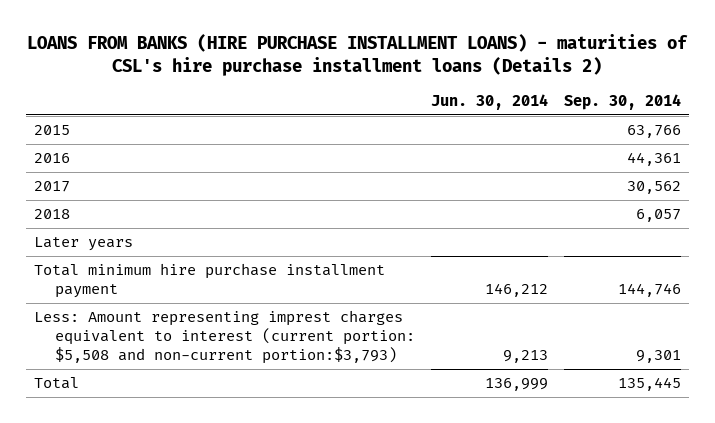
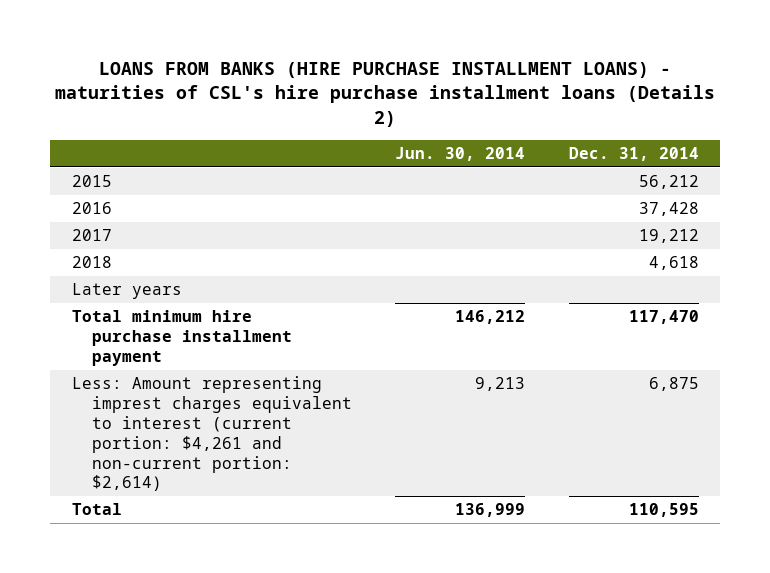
[563,94,681,111] Sep. 30, 2014 -> none
none -> [568,147,699,162] Dec. 31, 2014
[33,310,415,364] Less: Amount representing imprest charges equivalent to interest (current portion: $5,508 and non-current portion:$3,793) -> [71,376,353,492] Less: Amount representing imprest charges equivalent to interest (current portion: $4,261 and non-current portion: $2,614)

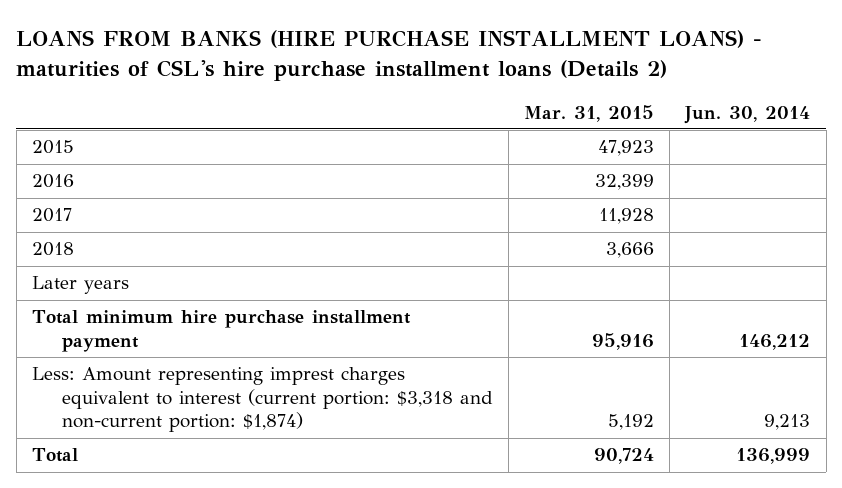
[568,147,699,162] Dec. 31, 2014 -> none
none -> [524,104,655,122] Mar. 31, 2015
[71,376,353,492] Less: Amount representing imprest charges equivalent to interest (current portion: $4,261 and non-current portion: $2,614) -> [32,367,493,433] Less: Amount representing imprest charges equivalent to interest (current portion: $3,318 and non-current portion: $1,874)

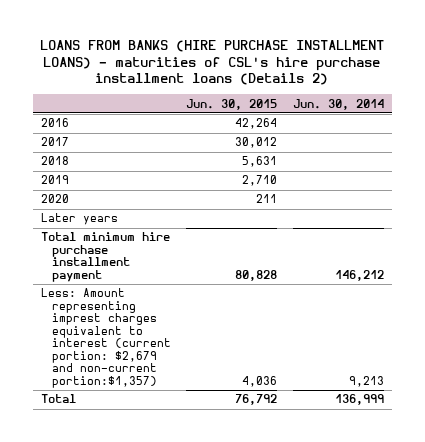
[524,104,655,122] Mar. 31, 2015 -> none
none -> [186,98,278,110] Jun. 30, 2015
[32,140,75,155] 2015 -> none
none -> [40,175,69,185] 2019
none -> [40,194,69,204] 2020
[32,367,493,433] Less: Amount representing imprest charges equivalent to interest (current portion: $3,318 and non-current portion: $1,874) -> [40,288,171,388] Less: Amount representing imprest charges equivalent to interest (current portion: $2,679 and non-current portion:$1,357)

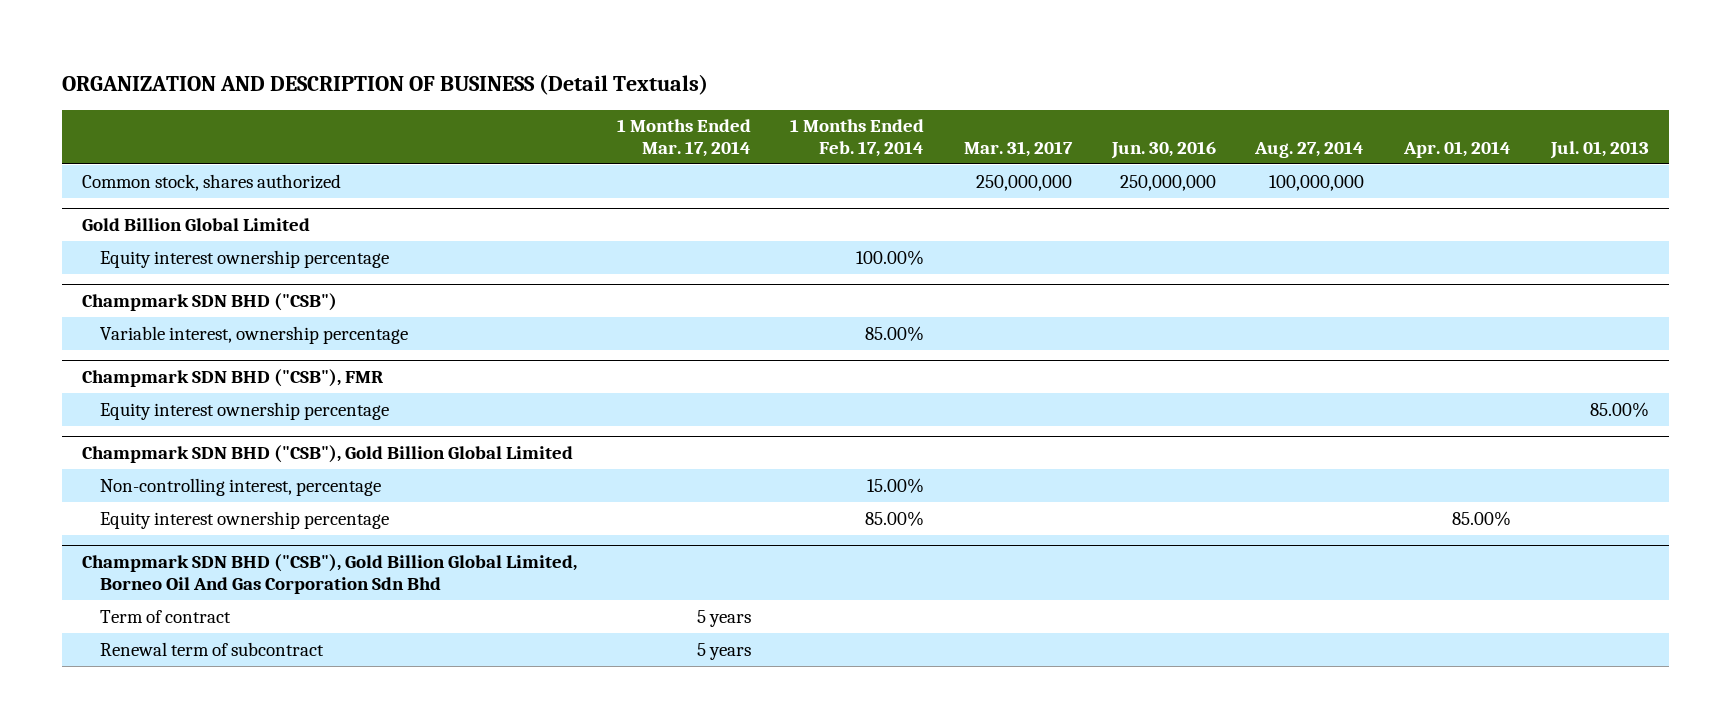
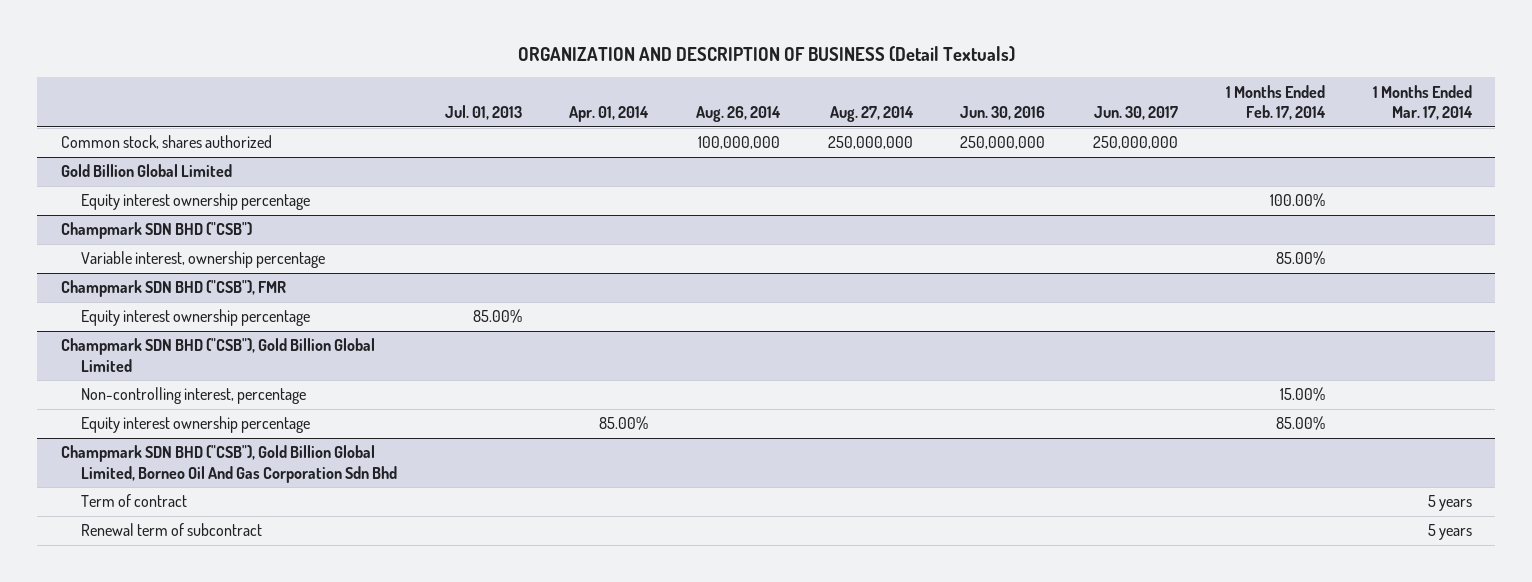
[964,140,1074,157] Mar. 31, 2017 -> none
none -> [696,106,782,123] Aug. 26, 2014
none -> [1094,106,1179,121] Jun. 30, 2017
[1269,174,1365,191] 100,000,000 -> [827,136,913,150] 250,000,000

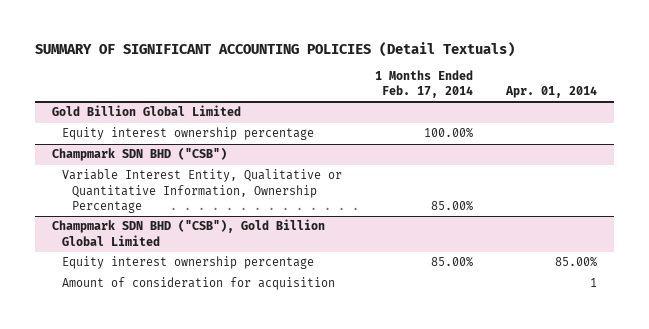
[518,46,1016,63] ORGANIZATION AND DESCRIPTION OF BUSINESS (Detail Textuals) -> [35,41,516,57] SUMMARY OF SIGNIFICANT ACCOUNTING POLICIES (Detail Textuals)
[444,105,522,121] Jul. 01, 2013 -> none
[696,106,782,123] Aug. 26, 2014 -> none
[829,106,914,123] Aug. 27, 2014 -> none
[960,106,1046,121] Jun. 30, 2016 -> none
[1094,106,1179,121] Jun. 30, 2017 -> none
[1372,84,1473,121] 1 Months Ended Mar. 17, 2014 -> none
[60,135,272,150] Common stock, shares authorized -> none
[60,280,286,298] Champmark SDN BHD ("CSB"), FMR -> none
[81,309,311,327] Equity interest ownership percentage -> none
[81,251,326,269] Variable interest, ownership percentage -> [62,169,343,213] Variable Interest Entity, Qualitative or Quantitative Information, Ownership Percentage
[81,387,307,405] Non-controlling interest, percentage -> none
[60,445,398,483] Champmark SDN BHD ("CSB"), Gold Billion Global Limited, Borneo Oil And Gas Corporation Sdn Bhd -> none
[81,494,188,508] Term of contract -> none
[81,523,263,537] Renewal term of subcontract -> none
none -> [62,277,336,291] Amount of consideration for acquisition

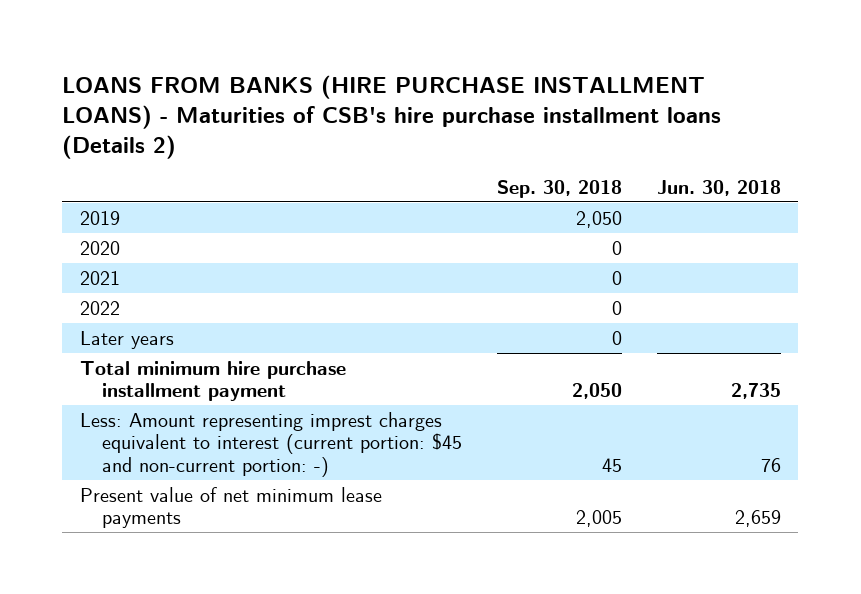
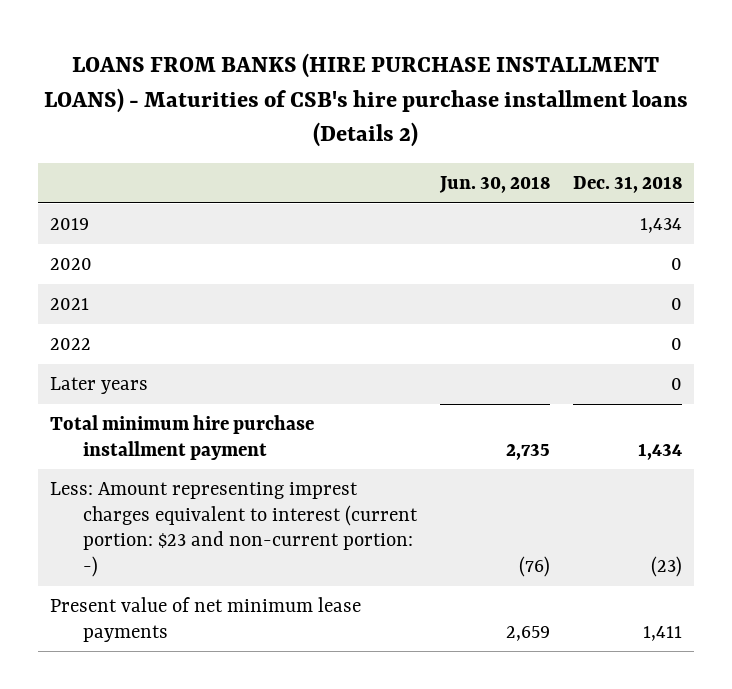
[497,179,623,198] Sep. 30, 2018 -> none
none -> [573,176,683,194] Dec. 31, 2018
[79,411,463,477] Less: Amount representing imprest charges equivalent to interest (current portion: $45 and non-current portion: -) -> [49,482,418,578] Less: Amount representing imprest charges equivalent to interest (current portion: $23 and non-current portion: -)
[760,457,781,472] 76 -> [518,556,550,578] (76)

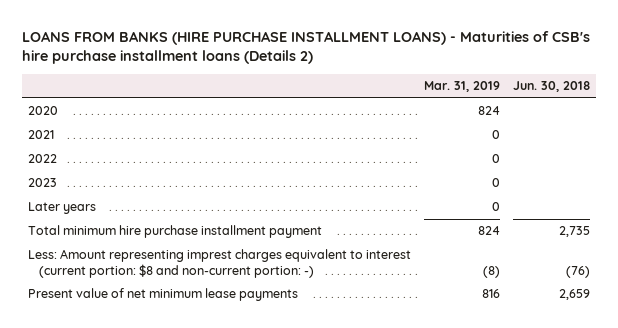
[573,176,683,194] Dec. 31, 2018 -> none
none -> [424,81,501,93] Mar. 31, 2019
[49,218,89,231] 2019 -> none
none -> [28,178,58,188] 2023
[49,482,418,578] Less: Amount representing imprest charges equivalent to interest (current portion: $23 and non-current portion: -) -> [28,249,412,278] Less: Amount representing imprest charges equivalent to interest (current portion: $8 and non-current portion: -)

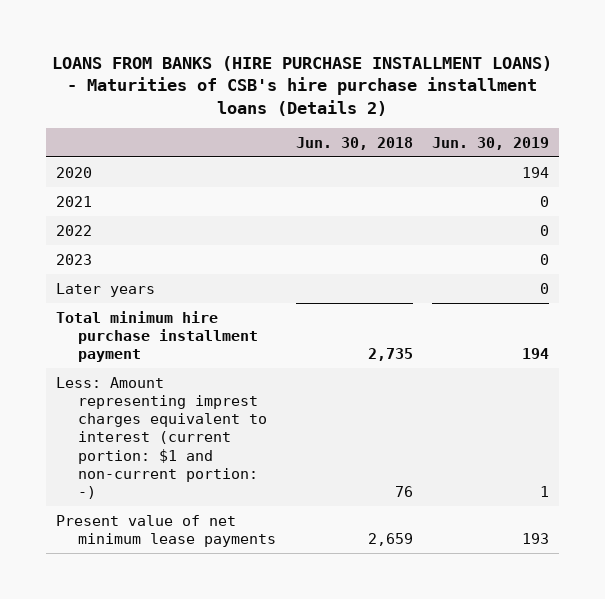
[424,81,501,93] Mar. 31, 2019 -> none
none -> [432,136,550,150] Jun. 30, 2019
[28,249,412,278] Less: Amount representing imprest charges equivalent to interest (current portion: $8 and non-current portion: -) -> [55,376,268,500] Less: Amount representing imprest charges equivalent to interest (current portion: $1 and non-current portion: -)
[565,265,590,278] (76) -> [394,486,413,498] 76

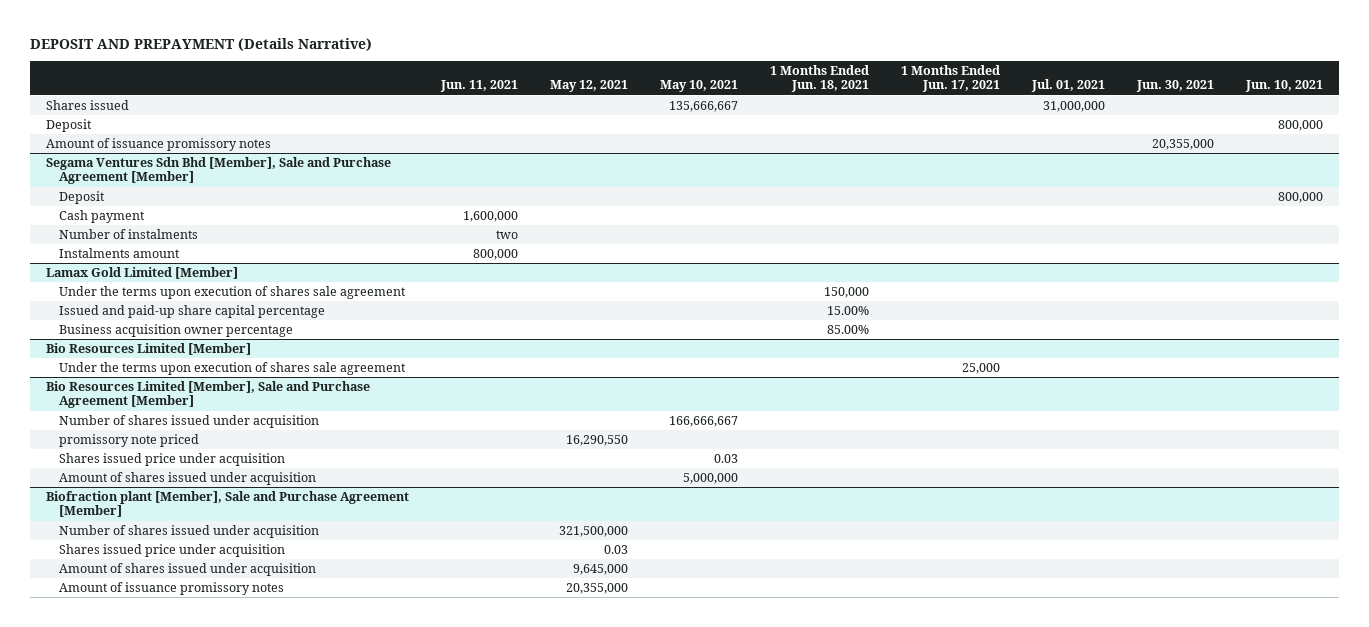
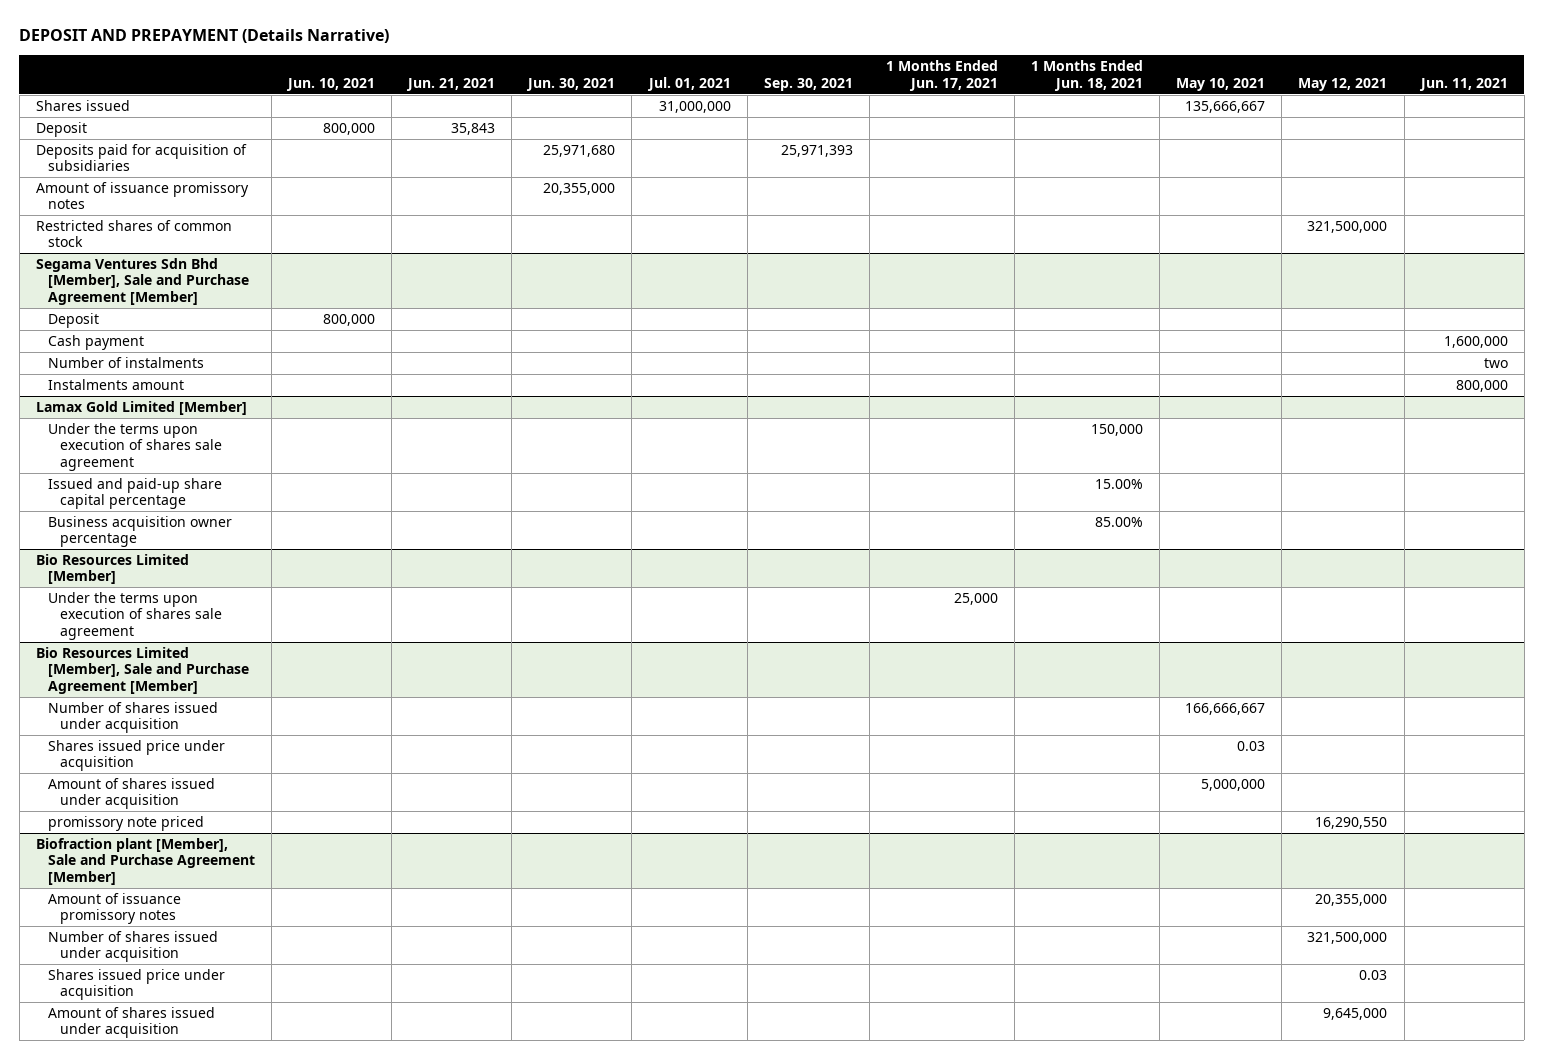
none -> [406,77,496,91] Jun. 21, 2021
none -> [763,77,853,91] Sep. 30, 2021
none -> [36,143,248,172] Deposits paid for acquisition of subsidiaries
none -> [36,219,233,248] Restricted shares of common stock
[59,434,200,448] promissory note priced -> [47,815,204,831] promissory note priced
[59,582,285,596] Amount of issuance promissory notes -> [47,892,181,925] Amount of issuance promissory notes

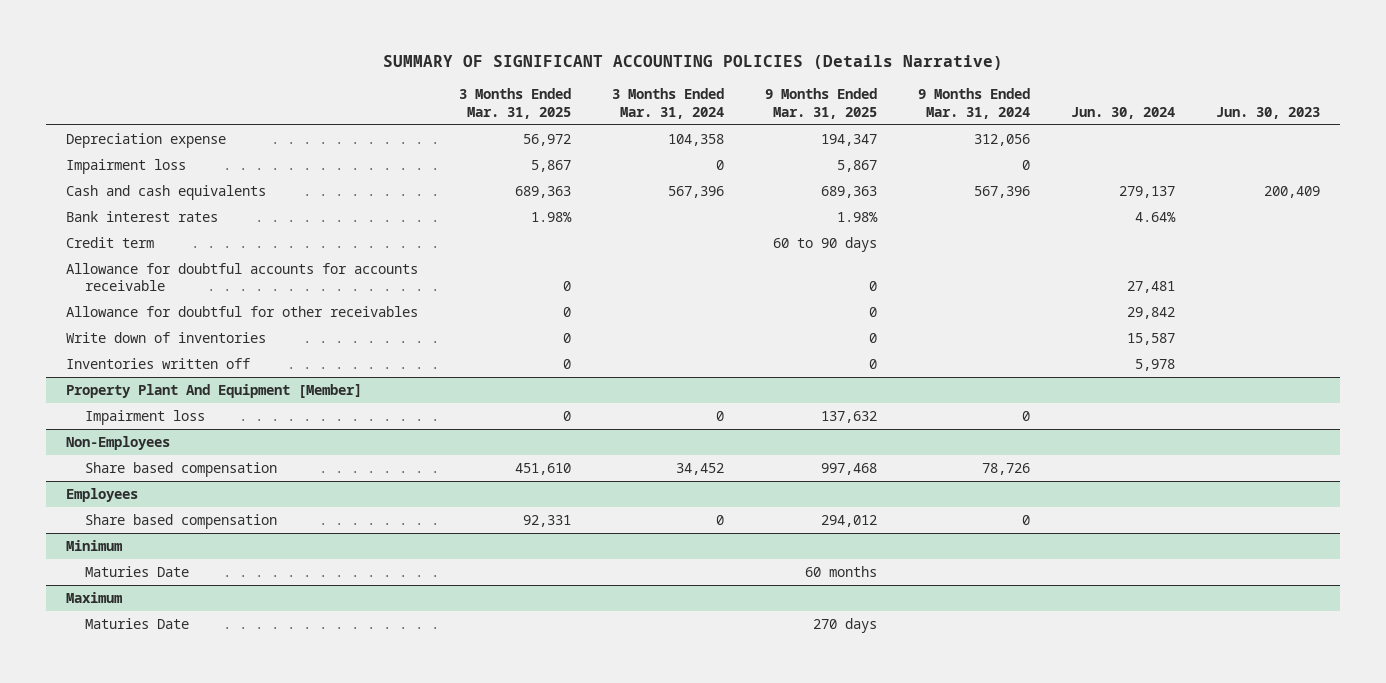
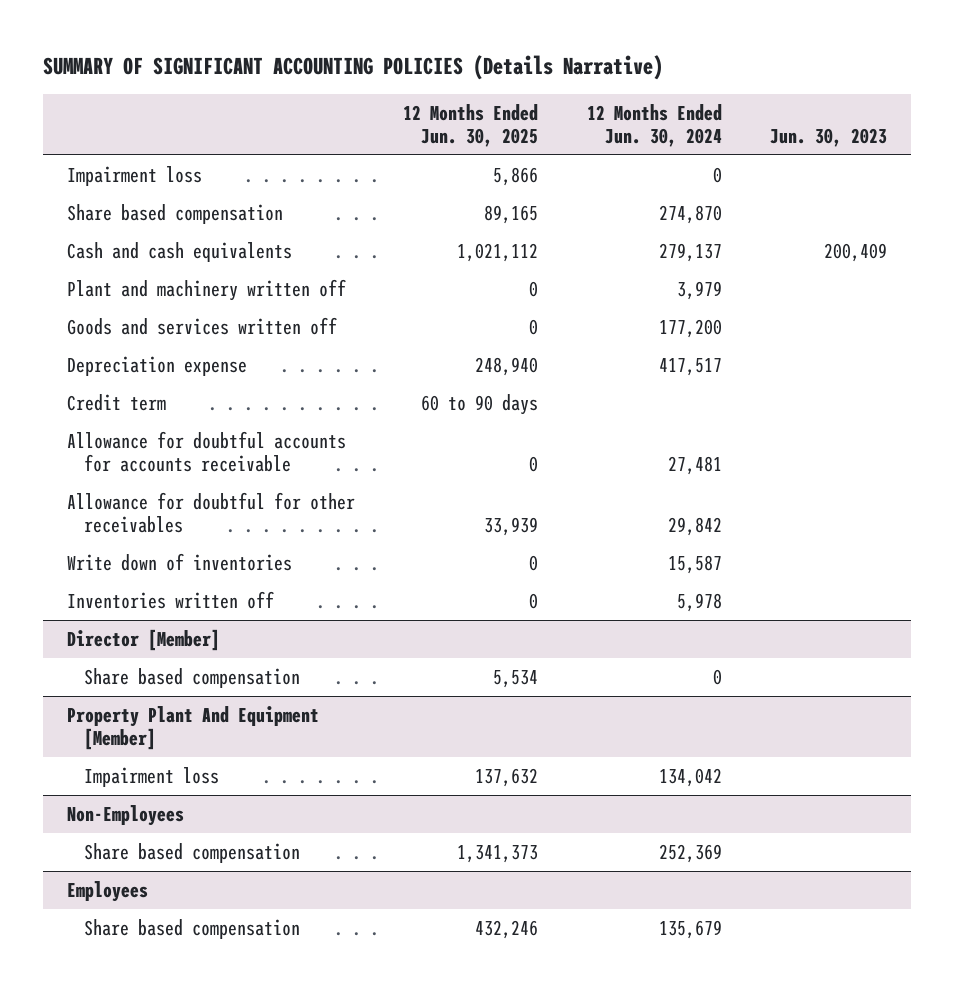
[458,88,571,119] 3 Months Ended Mar. 31, 2025 -> none
[611,88,724,119] 3 Months Ended Mar. 31, 2024 -> none
[764,88,877,119] 9 Months Ended Mar. 31, 2025 -> none
[917,88,1030,119] 9 Months Ended Mar. 31, 2024 -> none
[1070,106,1175,119] Jun. 30, 2024 -> none
none -> [403,103,539,147] 12 Months Ended Jun. 30, 2025
none -> [586,103,722,147] 12 Months Ended Jun. 30, 2024
none -> [67,204,284,225] Share based compensation
[66,210,219,222] Bank interest rates -> none
none -> [67,279,347,302] Plant and machinery written off
none -> [67,317,338,336] Goods and services written off
[66,132,227,148] Depreciation expense -> [67,356,248,377] Depreciation expense
none -> [67,629,221,652] Director [Member]
none -> [83,668,300,689] Share based compensation
[66,539,123,551] Minimum -> none
[84,565,189,577] Maturies Date -> none
[66,591,123,603] Maximum -> none
[84,617,189,629] Maturies Date -> none

